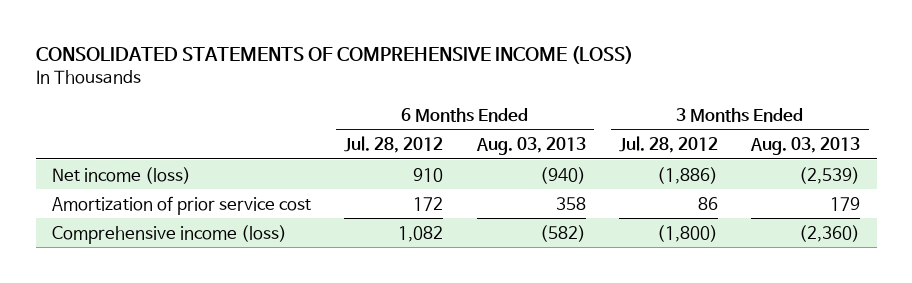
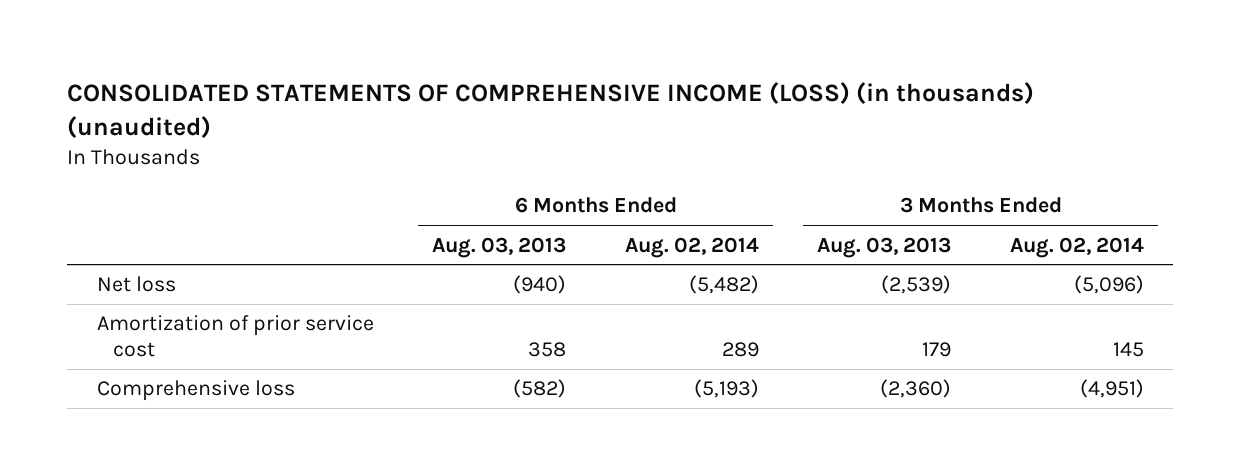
[35,46,633,65] CONSOLIDATED STATEMENTS OF COMPREHENSIVE INCOME (LOSS) -> [67,82,1035,138] CONSOLIDATED STATEMENTS OF COMPREHENSIVE INCOME (LOSS) (in thousands) (unaudited)
[344,136,444,154] Jul. 28, 2012 -> none
[618,136,718,154] Jul. 28, 2012 -> none
none -> [624,236,759,258] Aug. 02, 2014
none -> [1009,236,1144,258] Aug. 02, 2014
[52,166,192,184] Net income (loss) -> [96,276,176,293] Net loss
[52,224,288,244] Comprehensive income (loss) -> [96,380,295,402] Comprehensive loss

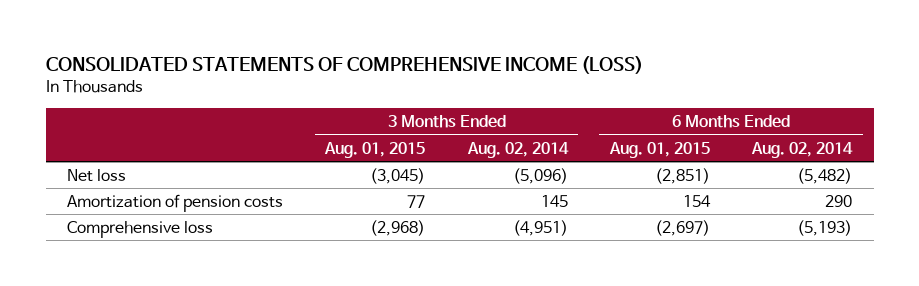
[67,82,1035,138] CONSOLIDATED STATEMENTS OF COMPREHENSIVE INCOME (LOSS) (in thousands) (unaudited) -> [45,55,643,74] CONSOLIDATED STATEMENTS OF COMPREHENSIVE INCOME (LOSS)
[432,236,567,258] Aug. 03, 2013 -> none
[817,236,952,258] Aug. 03, 2013 -> none
none -> [324,141,426,158] Aug. 01, 2015
none -> [609,141,711,158] Aug. 01, 2015
[96,315,374,358] Amortization of prior service cost -> [67,193,284,212] Amortization of pension costs
[721,342,759,358] 289 -> [825,194,853,207] 290

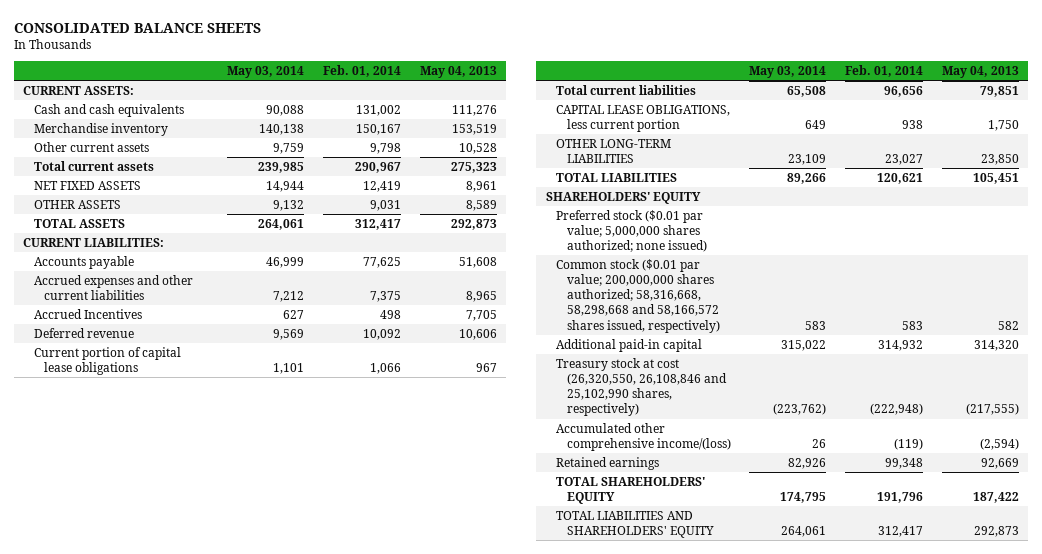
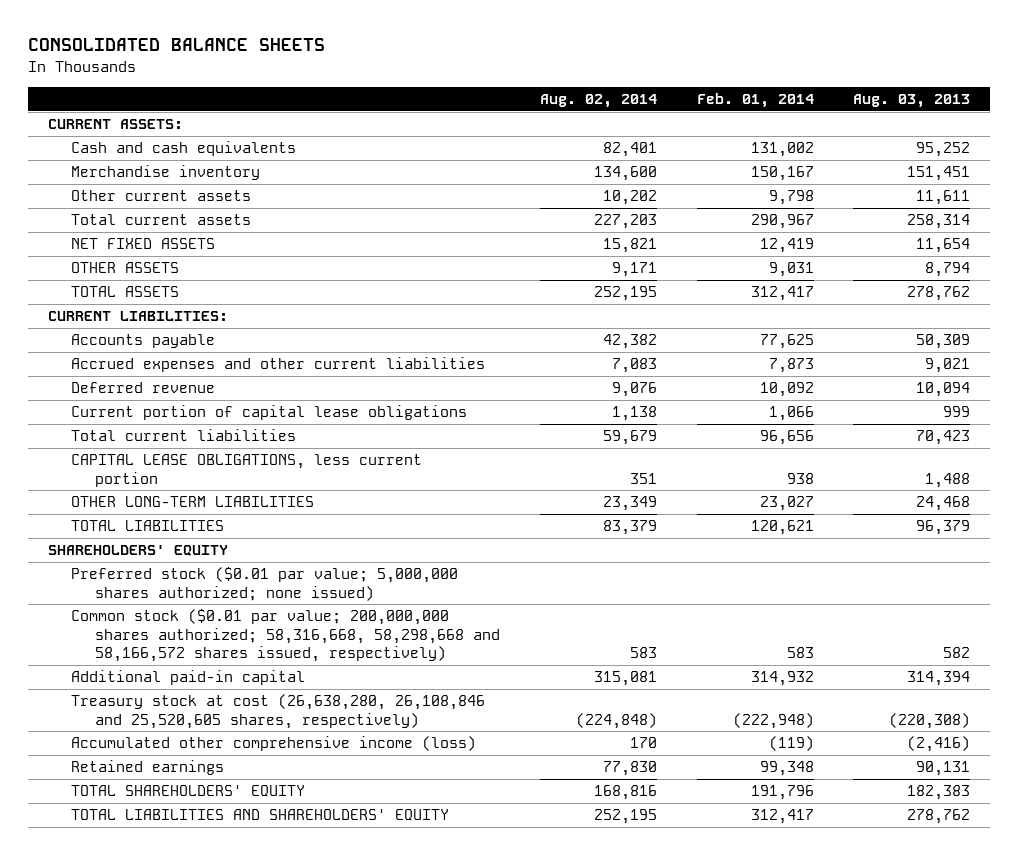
[227,66,305,79] May 03, 2014 -> none
[419,66,497,79] May 04, 2013 -> none
none -> [539,94,657,109] Aug. 02, 2014
none -> [853,94,971,109] Aug. 03, 2013
[33,308,142,319] Accrued Incentives -> none
[369,291,401,303] 7,375 -> [768,358,814,374] 7,873
[556,357,727,417] Treasury stock at cost (26,320,550, 26,108,846 and 25,102,990 shares, respectively) -> [71,694,486,729] Treasury stock at cost (26,638,280, 26,108,846 and 25,520,605 shares, respectively)
[556,422,731,452] Accumulated other comprehensive income/(loss) -> [71,736,477,752] Accumulated other comprehensive income (loss)

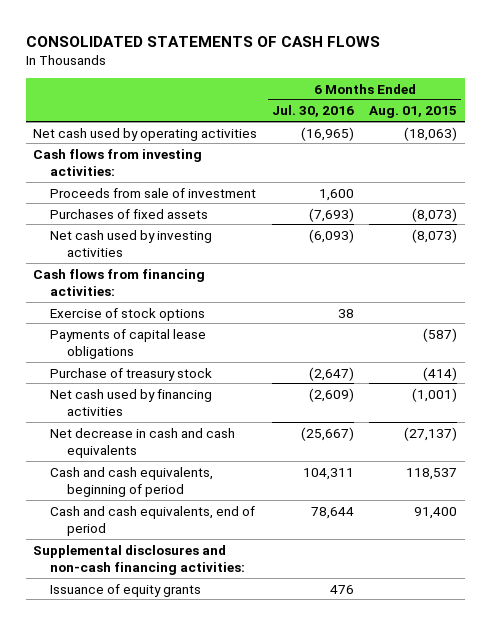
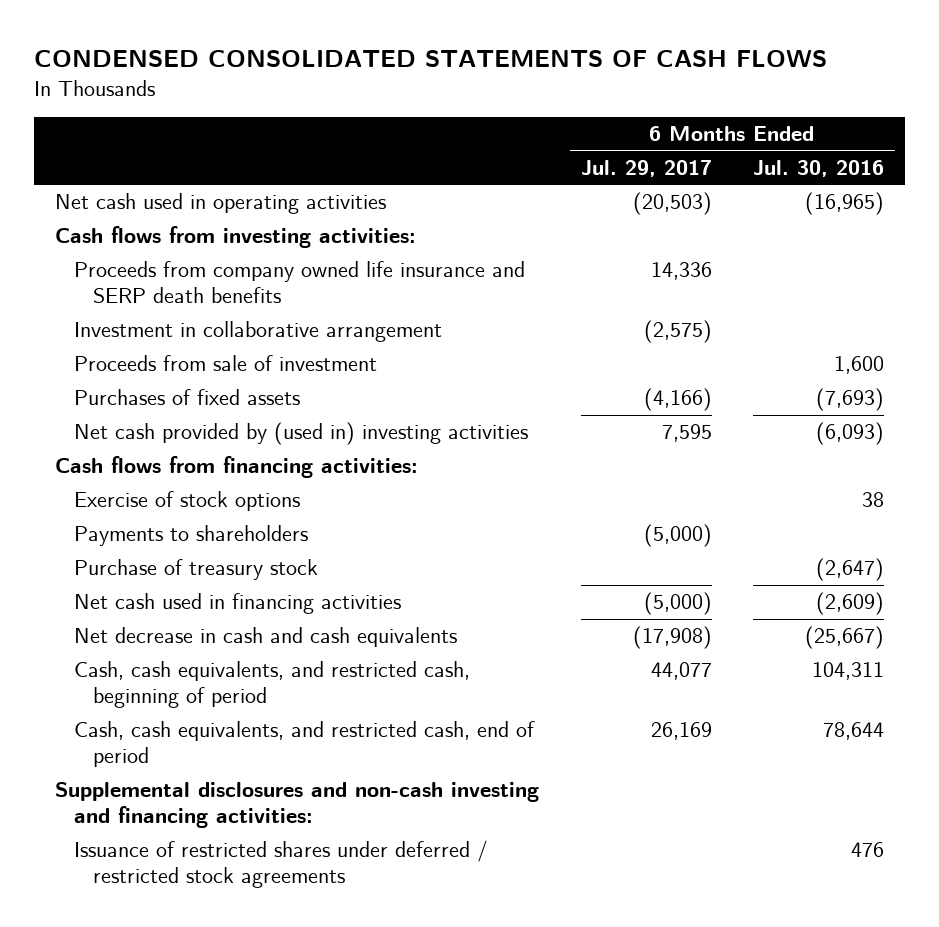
[25,35,380,47] CONSOLIDATED STATEMENTS OF CASH FLOWS -> [33,49,827,67] CONDENSED CONSOLIDATED STATEMENTS OF CASH FLOWS
[369,106,458,119] Aug. 01, 2015 -> none
none -> [580,160,712,178] Jul. 29, 2017
[33,127,258,141] Net cash used by operating activities -> [54,193,386,215] Net cash used in operating activities
none -> [73,261,525,304] Proceeds from company owned life insurance and SERP death benefits
none -> [73,321,442,343] Investment in collaborative arrangement
[50,229,213,257] Net cash used by investing activities -> [73,422,528,446] Net cash provided by (used in) investing activities
[50,328,207,359] Payments of capital lease obligations -> none
none -> [73,525,308,547] Payments to shareholders
[50,388,213,416] Net cash used by financing activities -> [73,593,401,615] Net cash used in financing activities
[50,466,214,497] Cash and cash equivalents, beginning of period -> [73,661,470,709] Cash, cash equivalents, and restricted cash, beginning of period
[50,505,256,536] Cash and cash equivalents, end of period -> [73,721,535,768] Cash, cash equivalents, and restricted cash, end of period
[33,544,246,575] Supplemental disclosures and non-cash financing activities: -> [54,782,539,829] Supplemental disclosures and non-cash investing and financing activities:
[50,583,202,597] Issuance of equity grants -> [73,840,488,889] Issuance of restricted shares under deferred / restricted stock agreements

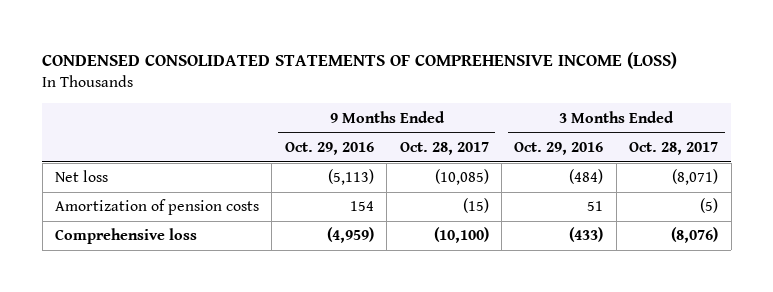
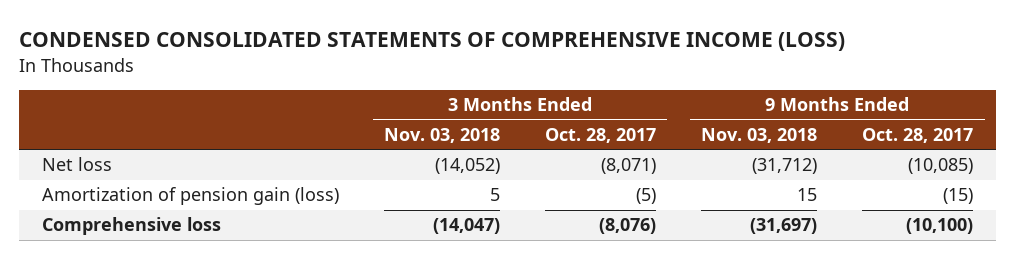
[284,141,374,155] Oct. 29, 2016 -> none
[514,141,604,155] Oct. 29, 2016 -> none
none -> [383,127,500,143] Nov. 03, 2018
none -> [701,127,818,143] Nov. 03, 2018
[54,199,259,216] Amortization of pension costs -> [41,187,339,206] Amortization of pension gain (loss)

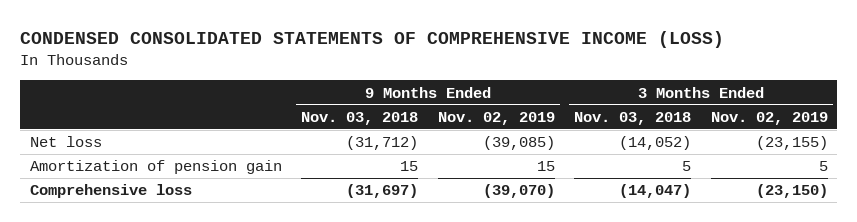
[544,127,656,143] Oct. 28, 2017 -> none
[862,127,974,143] Oct. 28, 2017 -> none
none -> [437,111,555,125] Nov. 02, 2019
none -> [710,111,828,125] Nov. 02, 2019
[41,187,339,206] Amortization of pension gain (loss) -> [29,160,282,175] Amortization of pension gain

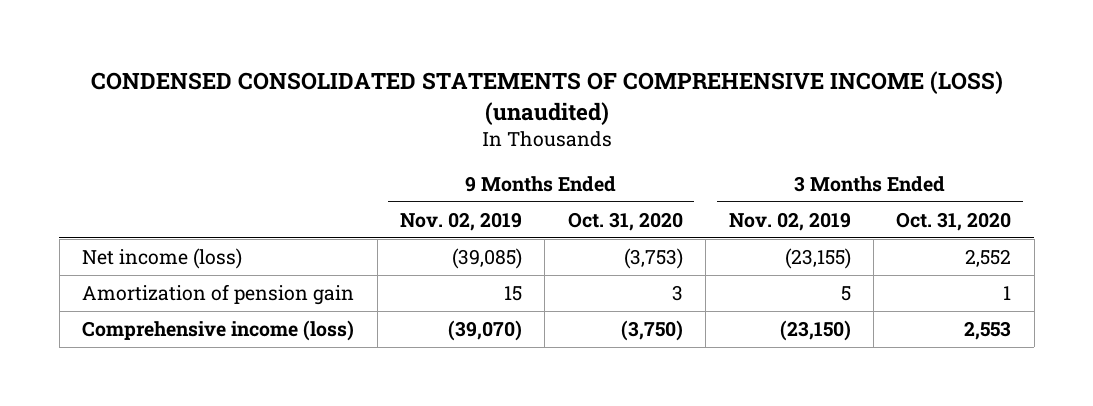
[20,31,725,49] CONDENSED CONSOLIDATED STATEMENTS OF COMPREHENSIVE INCOME (LOSS) -> [90,71,1003,125] CONDENSED CONSOLIDATED STATEMENTS OF COMPREHENSIVE INCOME (LOSS) (unaudited)
[301,111,419,125] Nov. 03, 2018 -> none
[574,111,692,125] Nov. 03, 2018 -> none
none -> [567,211,683,231] Oct. 31, 2020
none -> [896,211,1012,231] Oct. 31, 2020
[29,136,102,148] Net loss -> [82,248,243,270] Net income (loss)
[29,184,192,199] Comprehensive loss -> [82,320,355,342] Comprehensive income (loss)

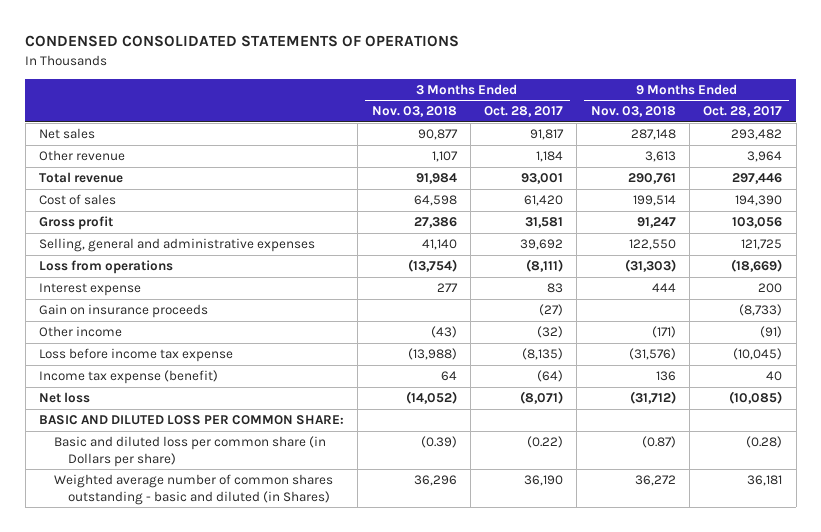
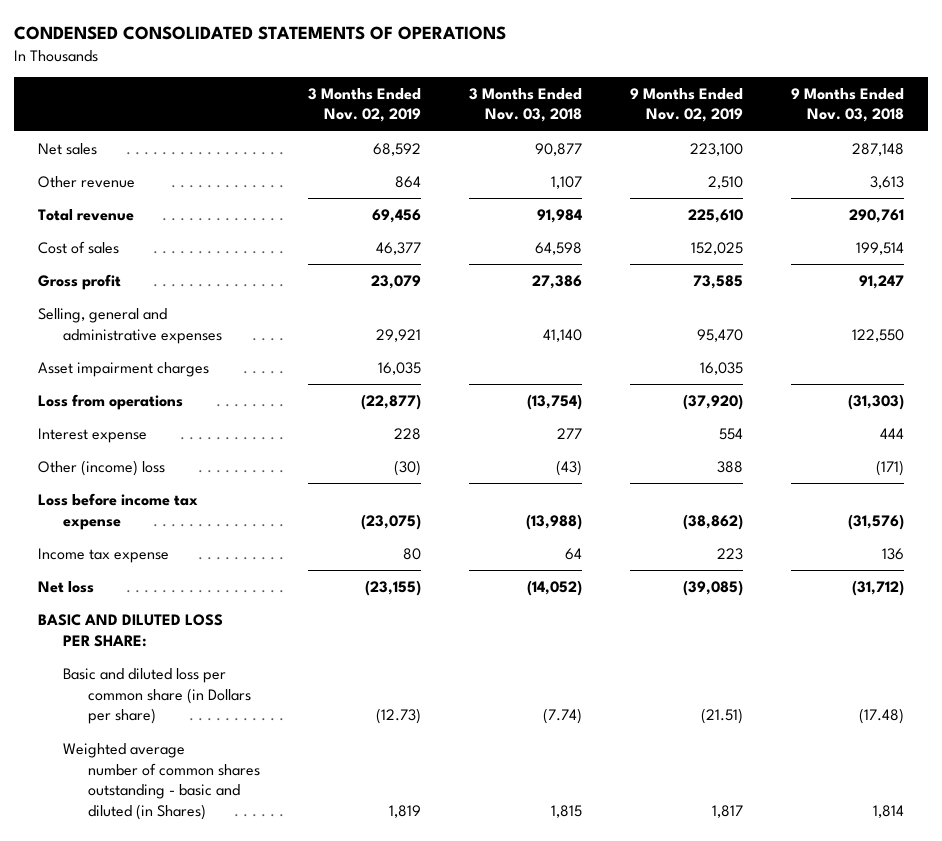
[484,106,564,118] Oct. 28, 2017 -> none
[703,106,783,118] Oct. 28, 2017 -> none
none -> [308,87,422,123] 3 Months Ended Nov. 02, 2019
none -> [630,87,744,123] 9 Months Ended Nov. 02, 2019
none -> [37,361,209,377] Asset impairment charges
[39,304,209,319] Gain on insurance proceeds -> none
[39,326,123,338] Other income -> [37,459,165,476] Other (income) loss
[39,370,219,385] Income tax expense (benefit) -> [37,547,169,563] Income tax expense
[39,415,345,426] BASIC AND DILUTED LOSS PER COMMON SHARE: -> [37,613,223,647] BASIC AND DILUTED LOSS PER SHARE:
[420,436,457,449] (0.39) -> [543,708,583,725] (7.74)
[641,436,676,449] (0.87) -> [859,708,905,725] (17.48)
[413,475,457,487] 36,296 -> [551,804,583,818] 1,815
[634,475,676,487] 36,272 -> [873,804,905,818] 1,814

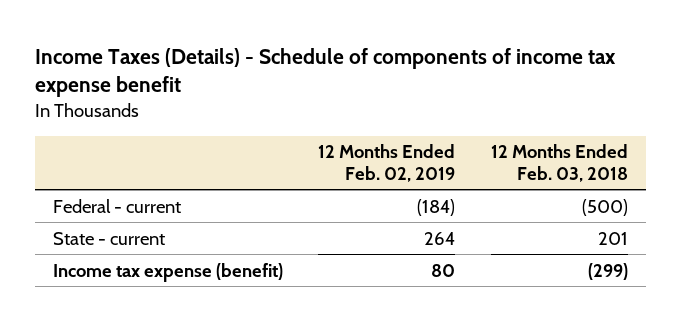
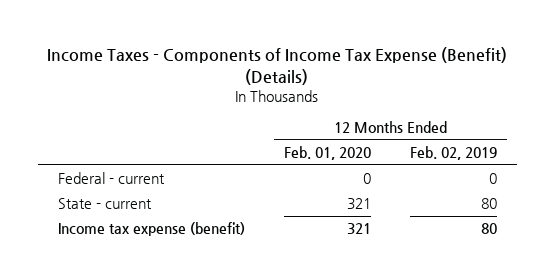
[34,47,616,98] Income Taxes (Details) - Schedule of components of income tax expense benefit -> [47,46,508,85] Income Taxes - Components of Income Tax Expense (Benefit) (Details)
[491,144,629,182] 12 Months Ended Feb. 03, 2018 -> none
none -> [283,146,371,161] Feb. 01, 2020
[417,198,456,216] (184) -> [489,173,498,185] 0
[424,231,456,245] 264 -> [481,198,498,210] 80

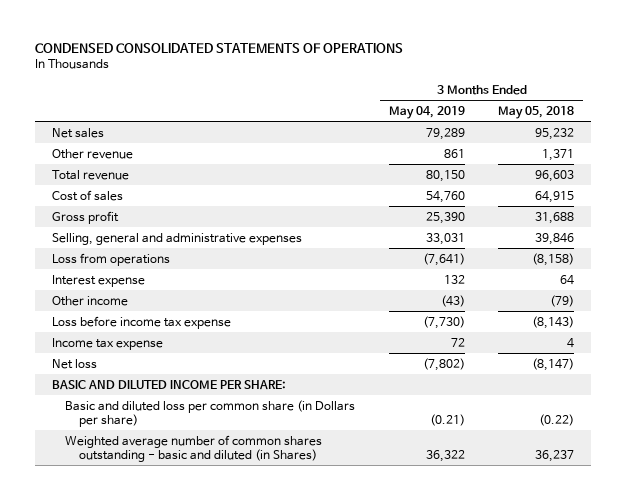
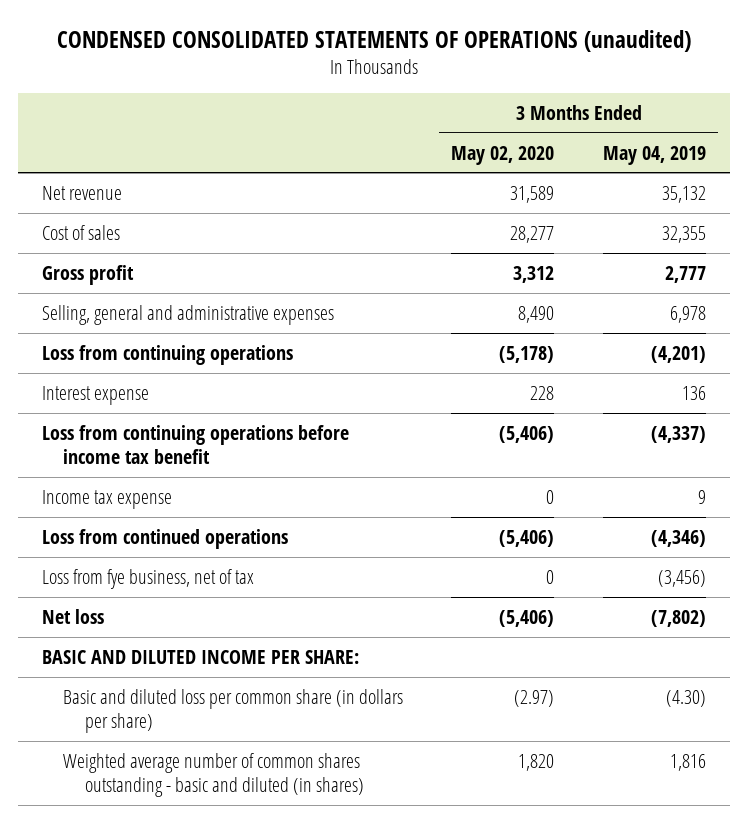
[34,42,403,53] CONDENSED CONSOLIDATED STATEMENTS OF OPERATIONS -> [56,29,691,52] CONDENSED CONSOLIDATED STATEMENTS OF OPERATIONS (unaudited)
[498,106,575,120] May 05, 2018 -> none
none -> [451,145,555,165] May 02, 2020
[51,127,104,138] Net sales -> none
[51,148,133,159] Other revenue -> none
[51,295,128,306] Other income -> none
[51,315,231,329] Loss before income tax expense -> none
[51,169,129,180] Total revenue -> [41,185,122,200] Net revenue
[425,169,465,182] 80,150 -> [661,185,706,203] 35,132
[425,190,465,203] 54,760 -> [661,225,706,243] 32,355
[425,211,465,224] 25,390 -> [664,265,706,283] 2,777
[425,232,465,245] 33,031 -> [669,305,706,323] 6,978
[51,252,170,266] Loss from operations -> [41,344,293,365] Loss from continuing operations
[422,252,465,266] (7,641) -> [650,345,706,363] (4,201)
[443,274,465,284] 132 -> [681,385,706,400] 136
none -> [41,424,349,464] Loss from continuing operations before income tax benefit
[450,337,465,347] 72 -> [697,489,706,504] 9
none -> [41,528,288,549] Loss from continued operations
none -> [41,568,254,589] Loss from fye business, net of tax
[65,399,356,427] Basic and diluted loss per common share (in Dollars per share) -> [63,688,404,733] Basic and diluted loss per common share (in dollars per share)
[429,413,465,426] (0.21) -> [665,689,706,707] (4.30)
[65,434,323,462] Weighted average number of common shares outstanding - basic and diluted (in Shares) -> [63,752,365,797] Weighted average number of common shares outstanding - basic and diluted (in shares)
[425,449,465,462] 36,322 -> [669,753,706,771] 1,816

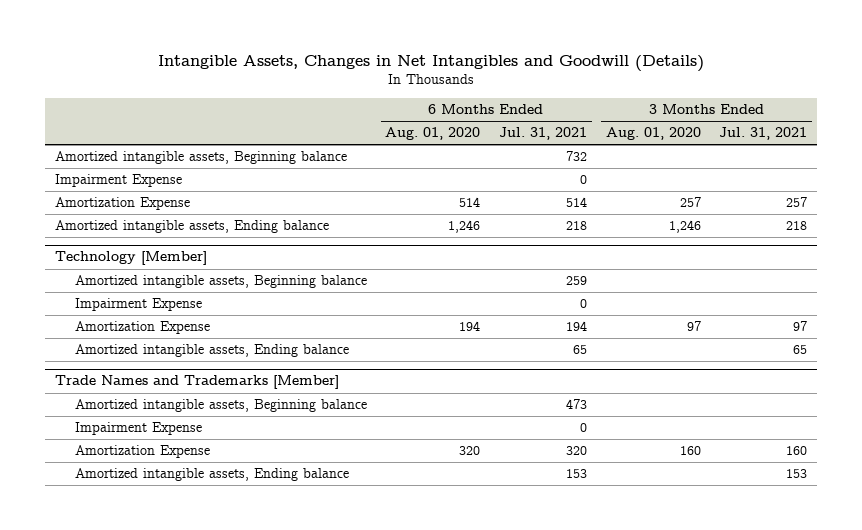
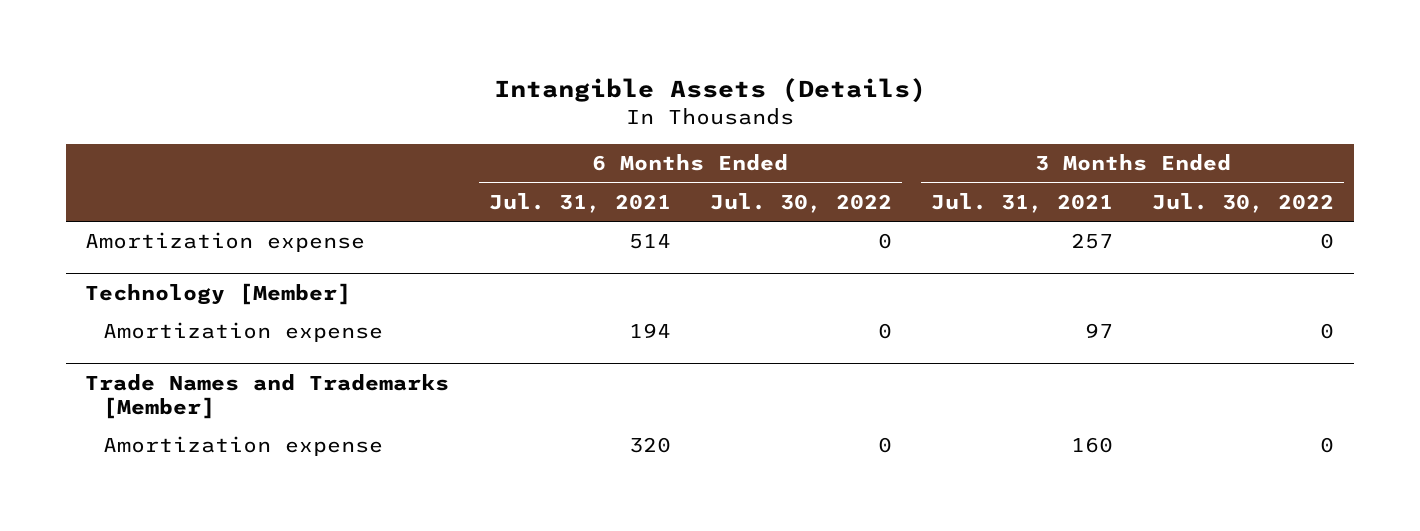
[157,55,704,73] Intangible Assets, Changes in Net Intangibles and Goodwill (Details) -> [493,77,926,103] Intangible Assets (Details)
[385,127,481,141] Aug. 01, 2020 -> none
[605,127,701,141] Aug. 01, 2020 -> none
none -> [709,192,892,213] Jul. 30, 2022
none -> [1152,192,1335,213] Jul. 30, 2022
[54,151,347,165] Amortized intangible assets, Beginning balance -> none
[54,174,182,188] Impairment Expense -> none
[54,220,329,234] Amortized intangible assets, Ending balance -> none
[54,197,190,211] Amortization Expense -> [85,232,366,253] Amortization expense
[74,275,367,289] Amortized intangible assets, Beginning balance -> none
[74,298,202,312] Impairment Expense -> none
[74,344,349,358] Amortized intangible assets, Ending balance -> none
[74,321,210,335] Amortization Expense -> [103,322,384,343] Amortization expense
[74,399,367,413] Amortized intangible assets, Beginning balance -> none
[74,422,202,436] Impairment Expense -> none
[74,468,349,482] Amortized intangible assets, Ending balance -> none
[74,445,210,459] Amortization Expense -> [103,436,384,457] Amortization expense

